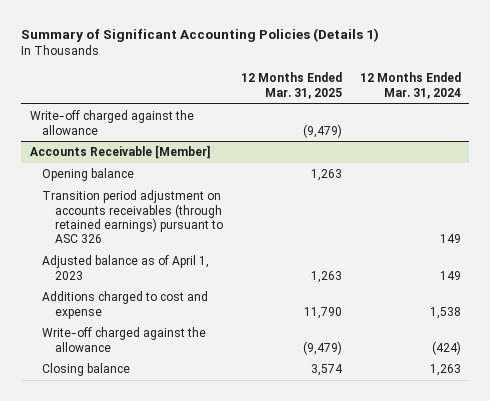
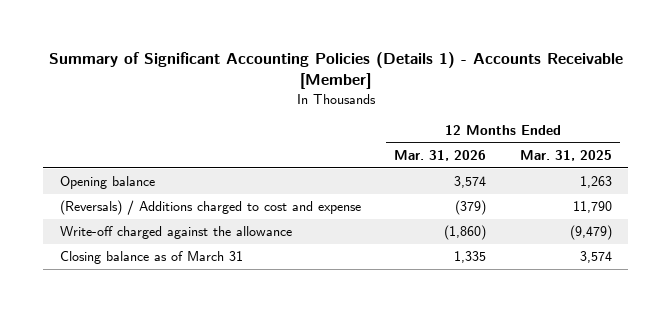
[20,28,379,43] Summary of Significant Accounting Policies (Details 1) -> [48,51,623,90] Summary of Significant Accounting Policies (Details 1) - Accounts Receivable [Member]
[359,72,461,99] 12 Months Ended Mar. 31, 2024 -> none
none -> [394,149,487,161] Mar. 31, 2026
[29,110,194,135] Write-off charged against the allowance -> none
[29,145,211,160] Accounts Receivable [Member] -> none
[42,190,223,244] Transition period adjustment on accounts receivables (through retained earnings) pursuant to ASC 326 -> none
[42,255,210,280] Adjusted balance as of April 1, 2023 -> none
[42,291,209,319] Additions charged to cost and expense -> [59,200,361,216] (Reversals) / Additions charged to cost and expense
[42,363,131,377] Closing balance -> [59,251,243,265] Closing balance as of March 31

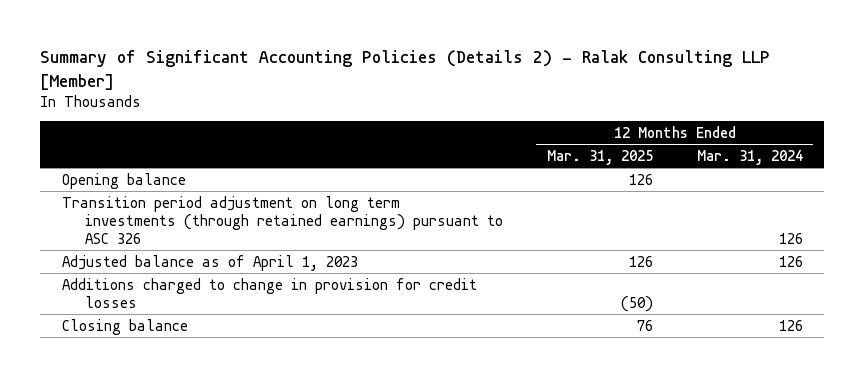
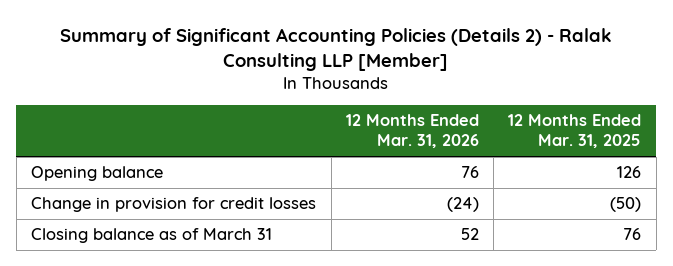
[696,149,803,165] Mar. 31, 2024 -> none
none -> [345,114,479,149] 12 Months Ended Mar. 31, 2026
[62,195,503,245] Transition period adjustment on long term investments (through retained earnings) pursuant to ASC 326 -> none
[62,254,359,271] Adjusted balance as of April 1, 2023 -> none
[62,277,478,308] Additions charged to change in provision for credit losses -> [31,197,317,213] Change in provision for credit losses
[62,318,189,335] Closing balance -> [31,228,273,244] Closing balance as of March 31

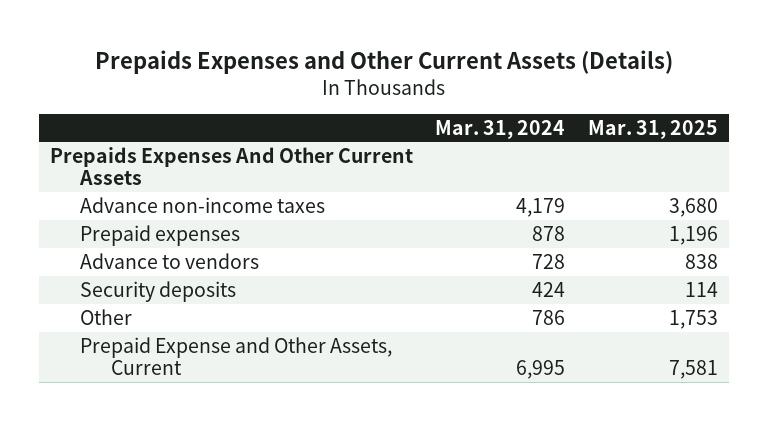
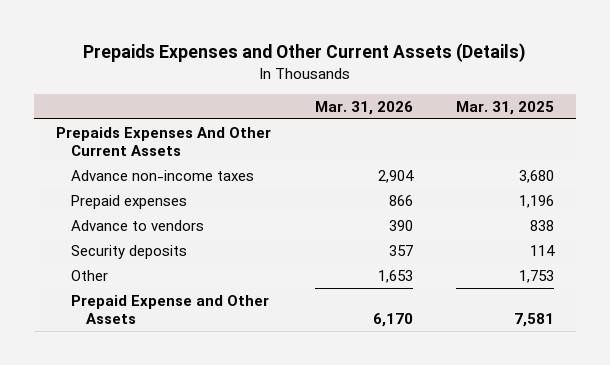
[435,119,566,139] Mar. 31, 2024 -> none
none -> [314,100,413,115] Mar. 31, 2026
[80,336,393,376] Prepaid Expense and Other Assets, Current -> [70,294,269,325] Prepaid Expense and Other Assets

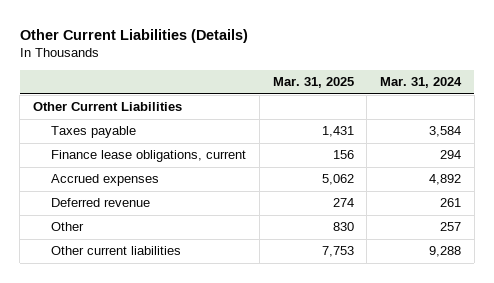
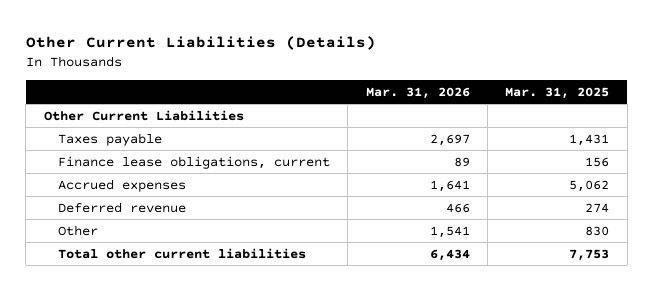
[380,77,463,89] Mar. 31, 2024 -> none
none -> [365,87,470,100] Mar. 31, 2026
[51,246,182,256] Other current liabilities -> [58,247,307,259] Total other current liabilities

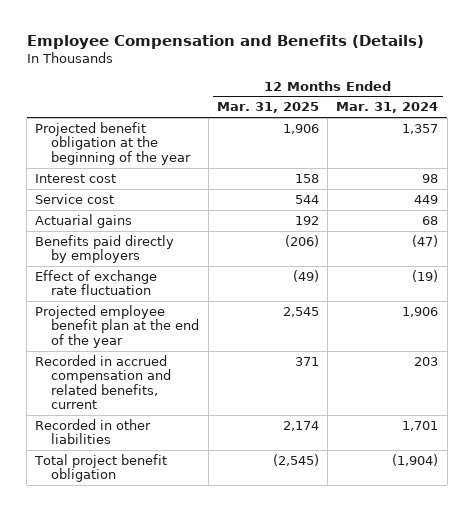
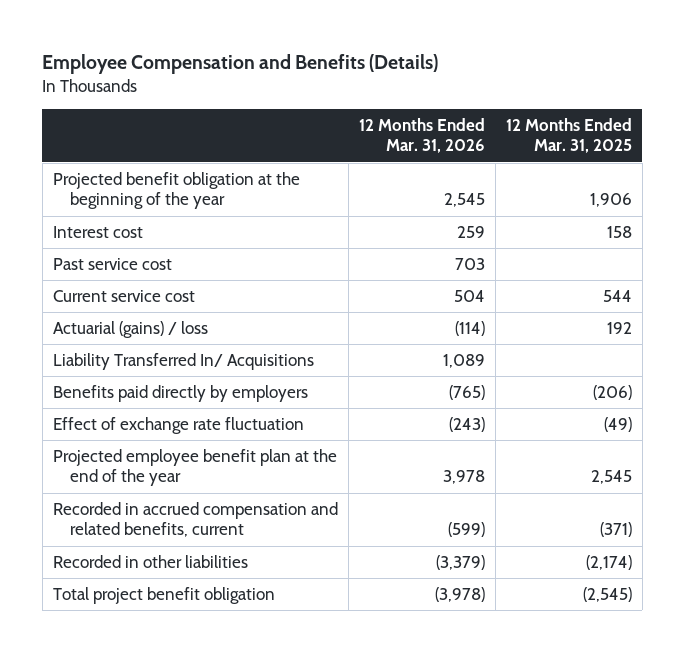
[336,102,439,114] Mar. 31, 2024 -> none
none -> [358,118,485,154] 12 Months Ended Mar. 31, 2026
none -> [52,258,172,271] Past service cost
[35,193,115,204] Service cost -> [52,290,195,303] Current service cost
[35,213,133,228] Actuarial gains -> [52,321,208,339] Actuarial (gains) / loss
none -> [52,353,314,371] Liability Transferred In/ Acquisitions
[294,356,319,366] 371 -> [599,522,632,538] (371)
[282,420,319,431] 2,174 -> [585,555,632,571] (2,174)

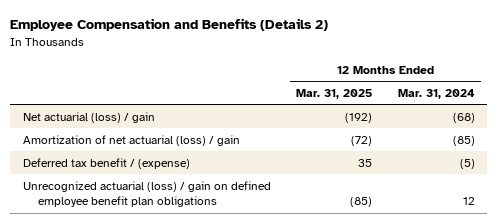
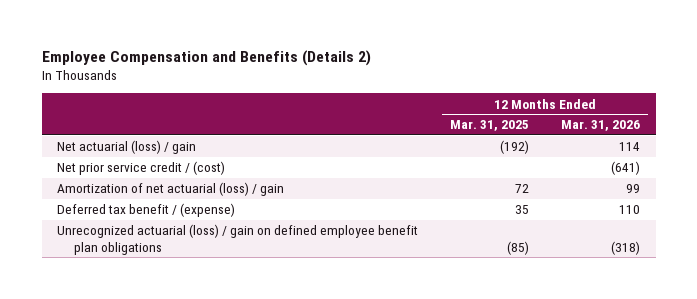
[397,89,475,100] Mar. 31, 2024 -> none
none -> [560,120,640,132] Mar. 31, 2026
none -> [57,161,226,176] Net prior service credit / (cost)
[351,135,373,146] (72) -> [515,184,530,194] 72

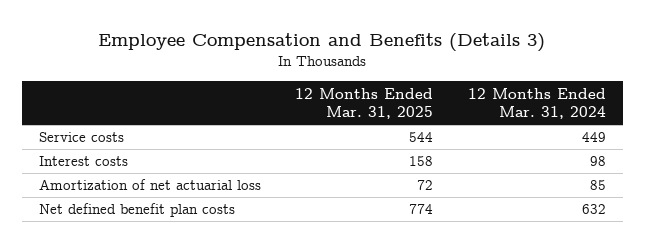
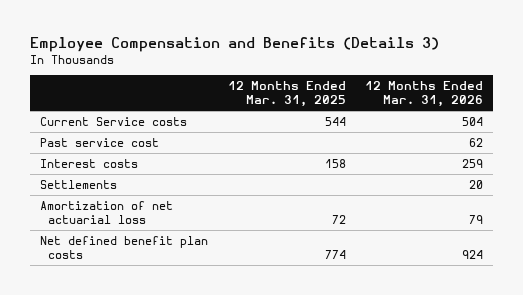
[467,87,606,120] 12 Months Ended Mar. 31, 2024 -> none
none -> [365,81,484,108] 12 Months Ended Mar. 31, 2026
[39,132,125,143] Service costs -> [39,116,187,126] Current Service costs
none -> [39,137,159,147] Past service cost
none -> [39,179,117,189] Settlements

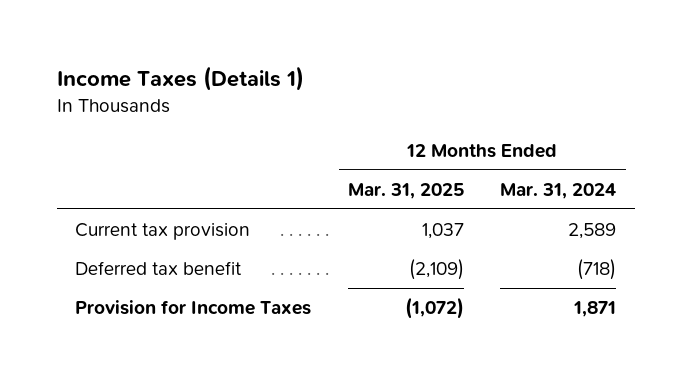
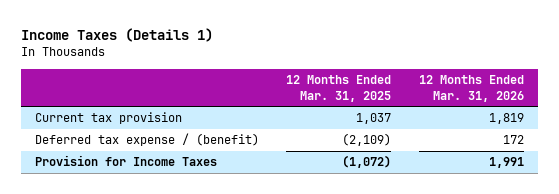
[500,182,617,199] Mar. 31, 2024 -> none
none -> [419,75,525,102] 12 Months Ended Mar. 31, 2026
[75,260,243,275] Deferred tax benefit -> [34,133,259,147] Deferred tax expense / (benefit)

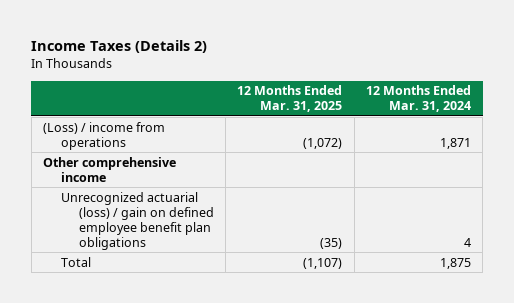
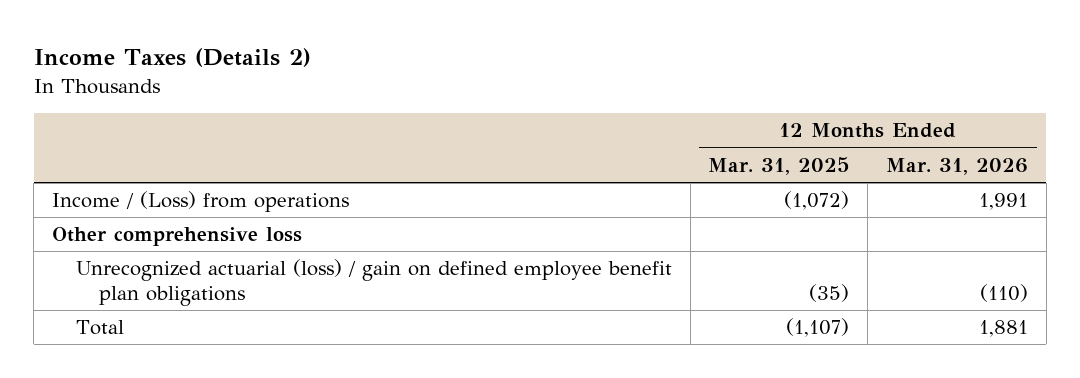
[365,85,471,113] 12 Months Ended Mar. 31, 2024 -> none
none -> [886,157,1029,175] Mar. 31, 2026
[43,121,166,150] (Loss) / income from operations -> [52,191,350,213] Income / (Loss) from operations
[43,156,177,182] Other comprehensive income -> [52,227,303,247] Other comprehensive loss

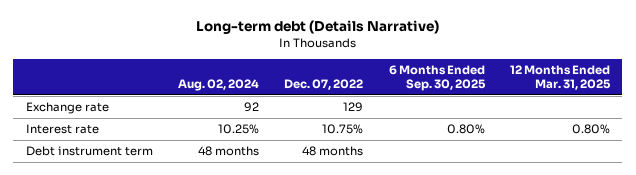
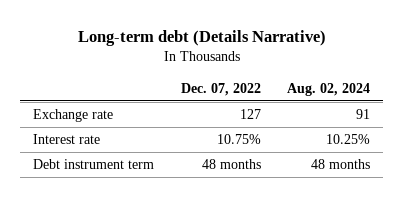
[388,64,486,92] 6 Months Ended Sep. 30, 2025 -> none
[509,64,611,91] 12 Months Ended Mar. 31, 2025 -> none
[243,102,259,113] 92 -> [355,109,370,120] 91
[343,102,364,113] 129 -> [239,109,261,120] 127

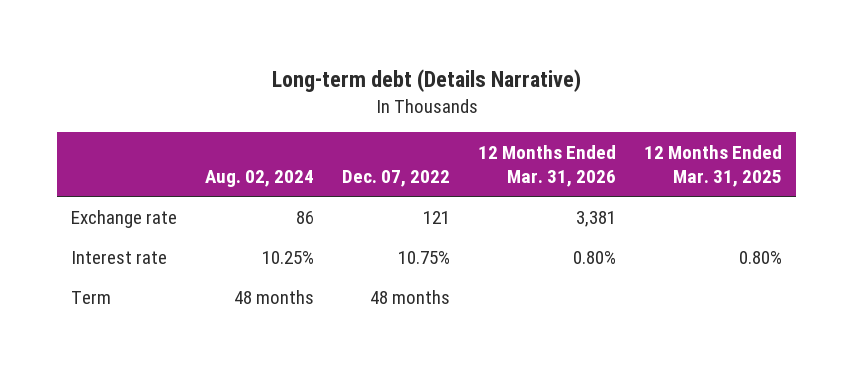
none -> [478,144,617,188] 12 Months Ended Mar. 31, 2026
none -> [644,144,783,188] 12 Months Ended Mar. 31, 2025
[239,109,261,120] 127 -> [423,210,451,224] 121
[355,109,370,120] 91 -> [296,210,315,224] 86
[33,159,155,170] Debt instrument term -> [71,290,112,304] Term

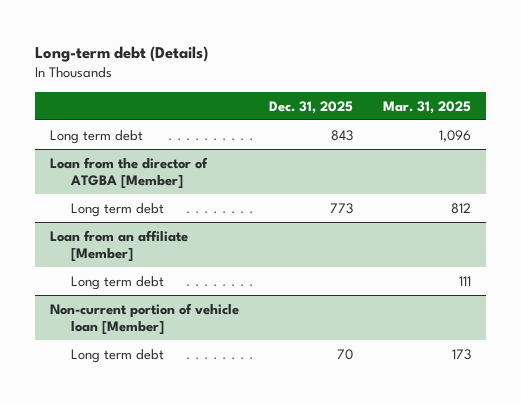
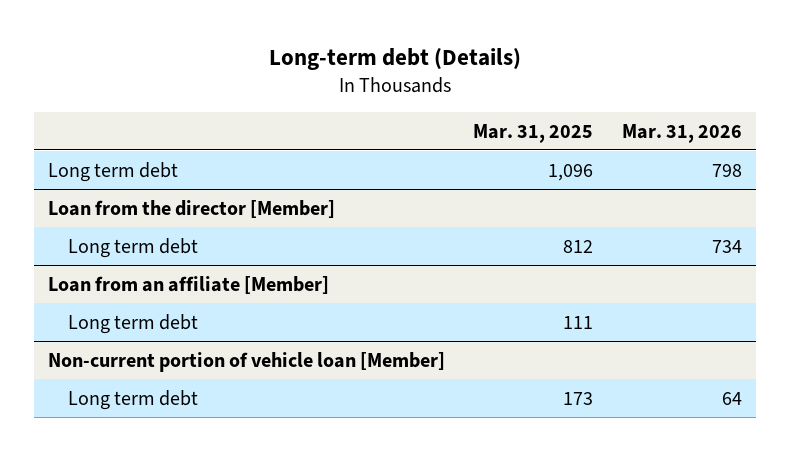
[268,100,353,114] Dec. 31, 2025 -> none
none -> [621,123,742,143] Mar. 31, 2026
[49,156,208,189] Loan from the director of ATGBA [Member] -> [47,199,335,218] Loan from the director [Member]

